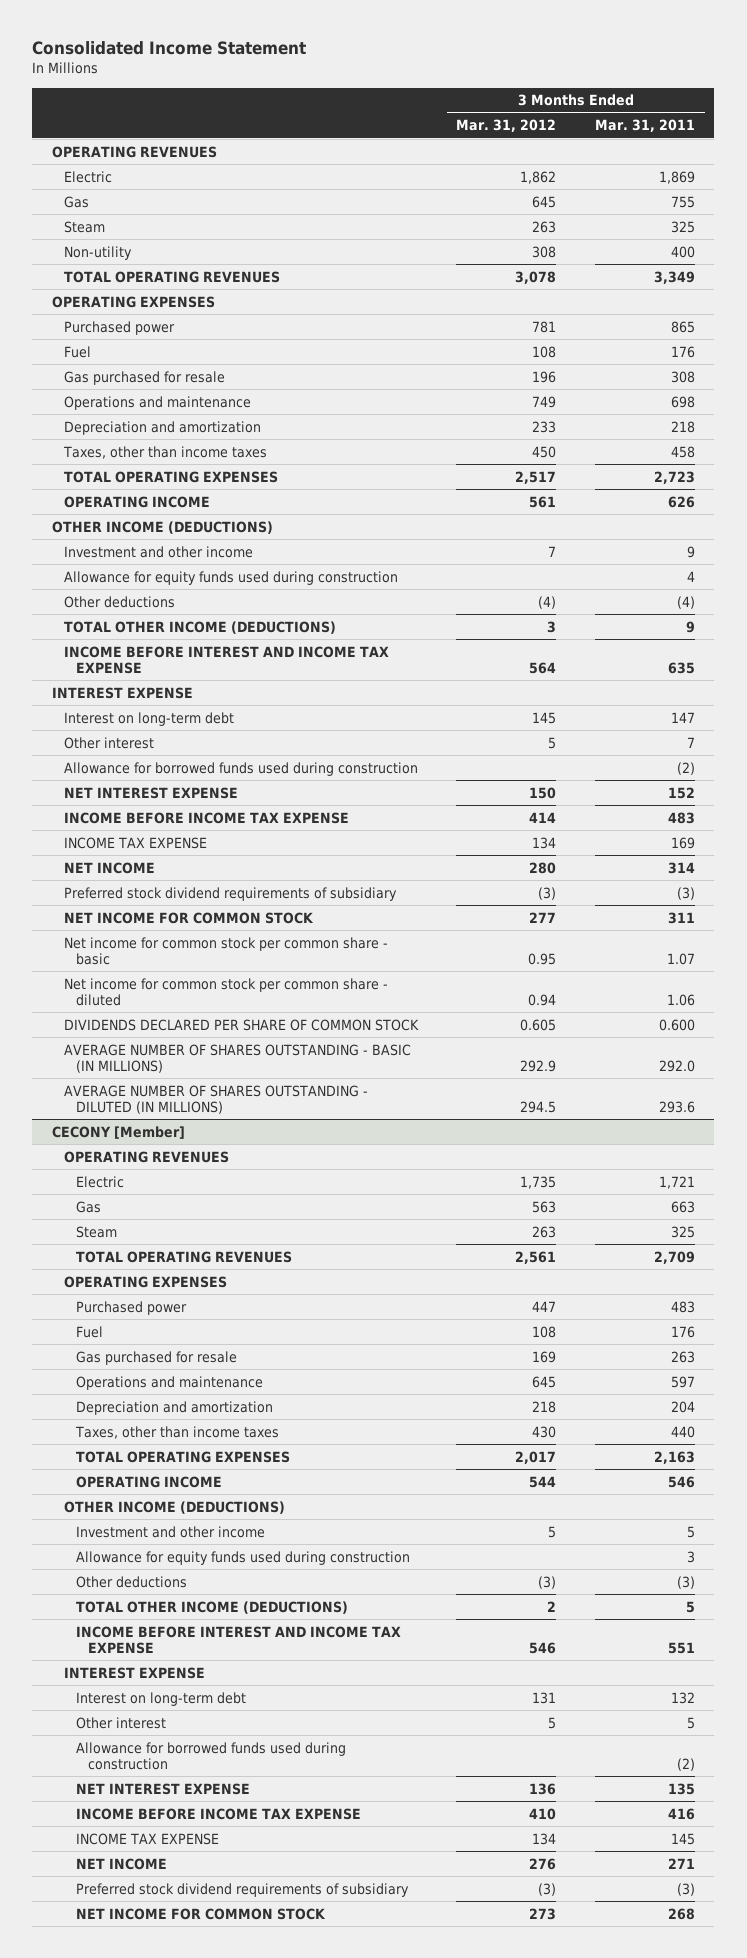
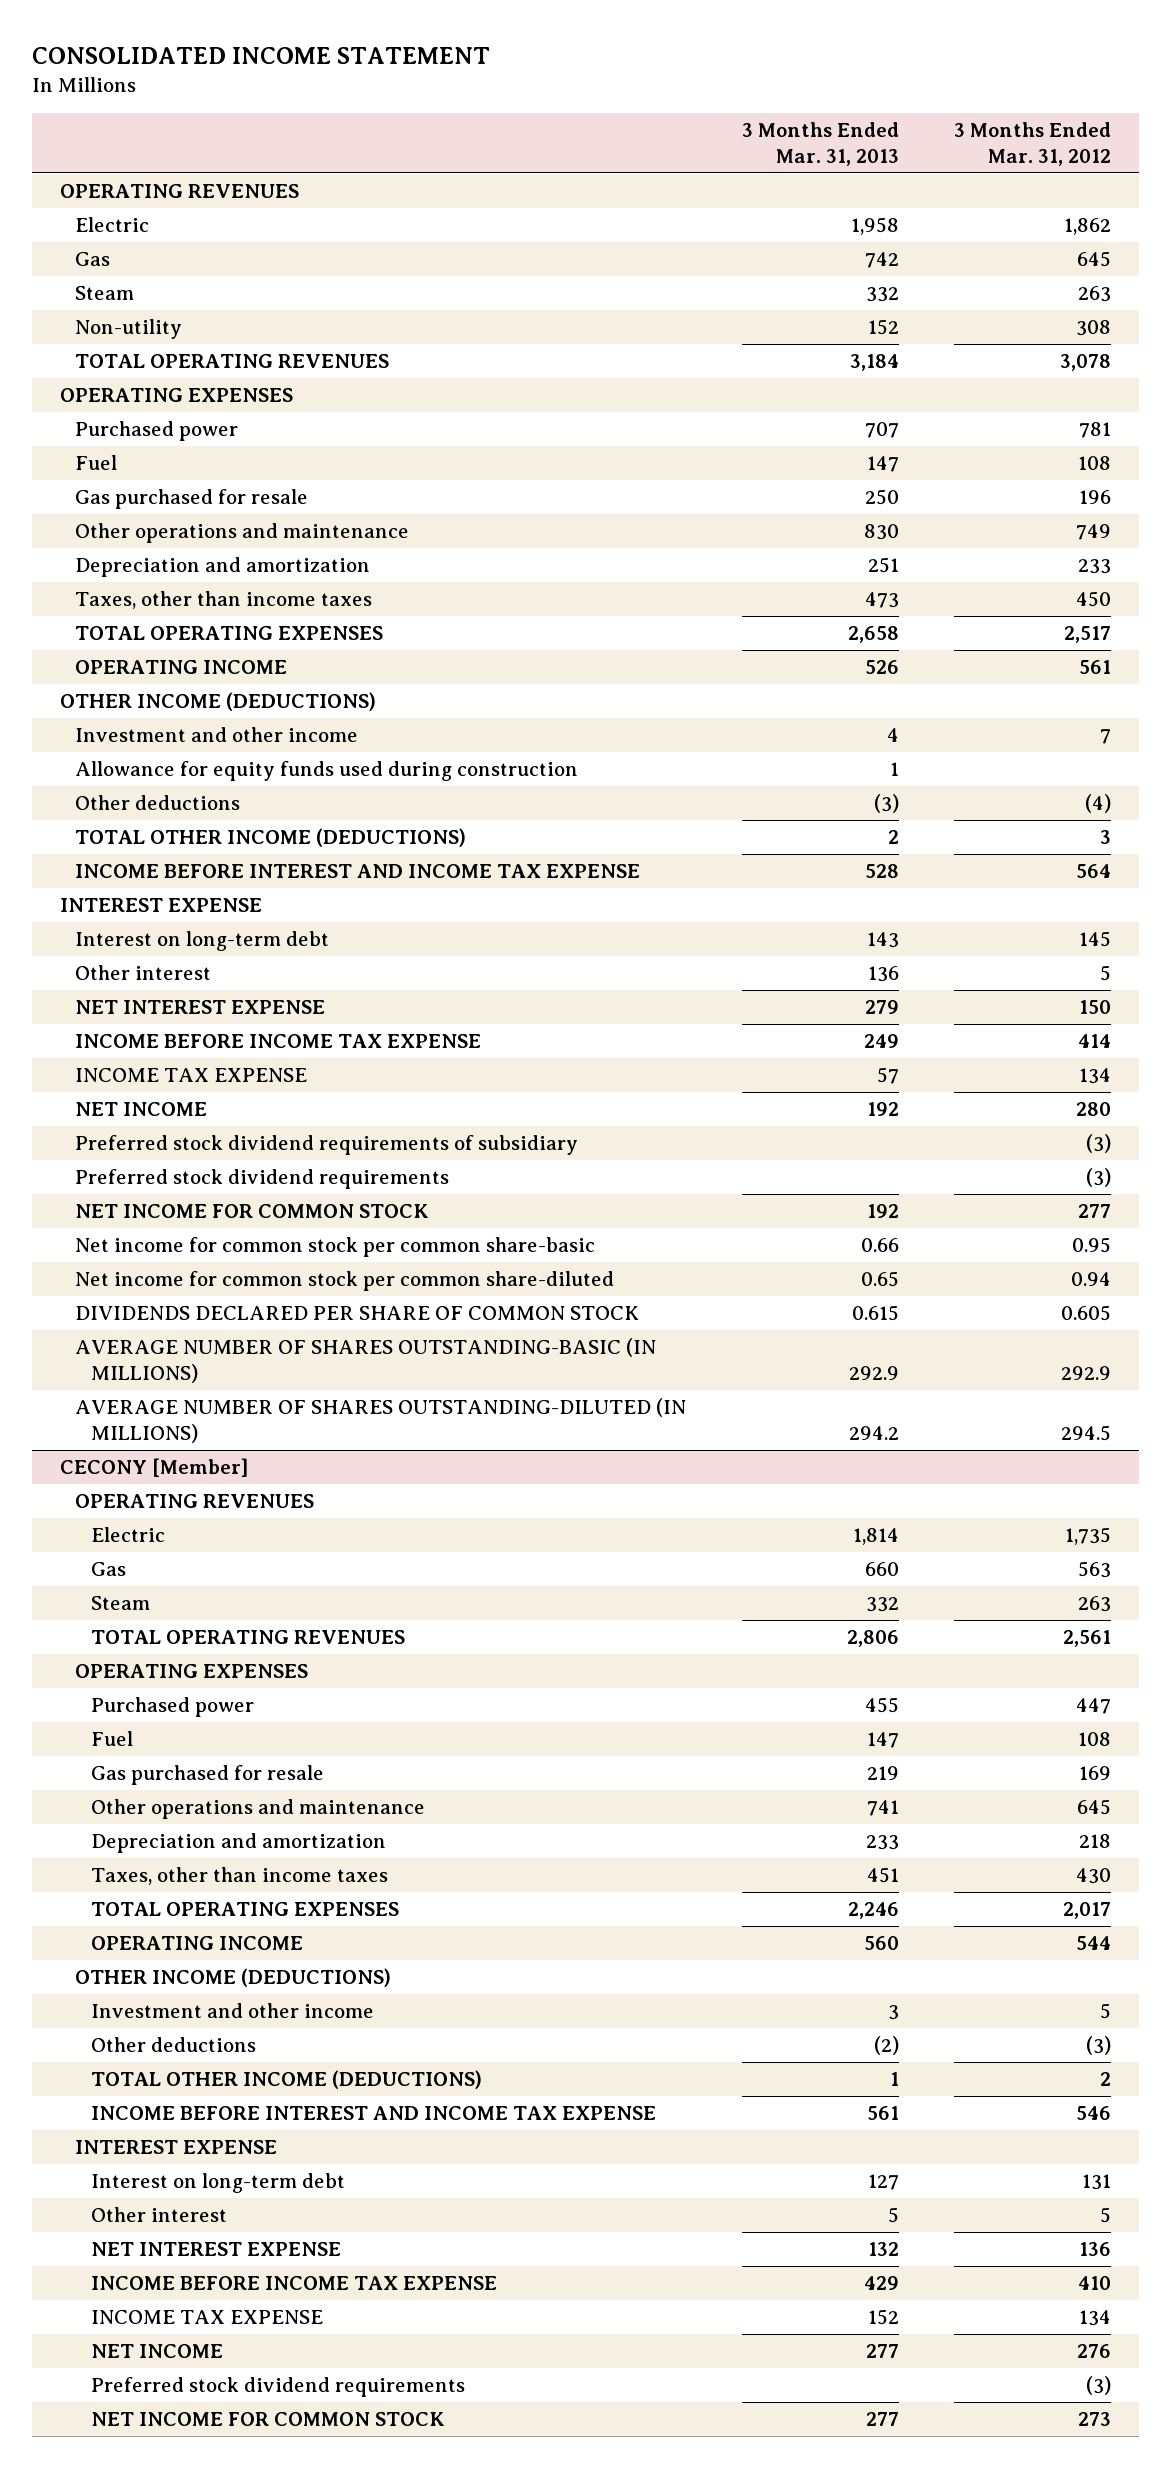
[32,41,307,56] Consolidated Income Statement -> [31,47,490,65] CONSOLIDATED INCOME STATEMENT
[595,119,696,133] Mar. 31, 2011 -> none
none -> [741,122,899,166] 3 Months Ended Mar. 31, 2013
[63,395,251,410] Operations and maintenance -> [75,523,410,544] Other operations and maintenance
[63,761,418,776] Allowance for borrowed funds used during construction -> none
none -> [75,1169,450,1190] Preferred stock dividend requirements
[63,936,388,966] Net income for common stock per common share - basic -> [75,1237,596,1258] Net income for common stock per common share-basic
[63,977,388,1007] Net income for common stock per common share - diluted -> [75,1271,615,1292] Net income for common stock per common share-diluted
[63,1043,411,1074] AVERAGE NUMBER OF SHARES OUTSTANDING - BASIC (IN MILLIONS) -> [75,1338,657,1383] AVERAGE NUMBER OF SHARES OUTSTANDING-BASIC (IN MILLIONS)
[63,1084,368,1115] AVERAGE NUMBER OF SHARES OUTSTANDING - DILUTED (IN MILLIONS) -> [75,1398,687,1443] AVERAGE NUMBER OF SHARES OUTSTANDING-DILUTED (IN MILLIONS)
[75,1375,263,1390] Operations and maintenance -> [91,1799,426,1820] Other operations and maintenance
[75,1550,410,1565] Allowance for equity funds used during construction -> none
[75,1741,346,1771] Allowance for borrowed funds used during construction -> none
[75,1882,409,1897] Preferred stock dividend requirements of subsidiary -> [91,2377,466,2398] Preferred stock dividend requirements

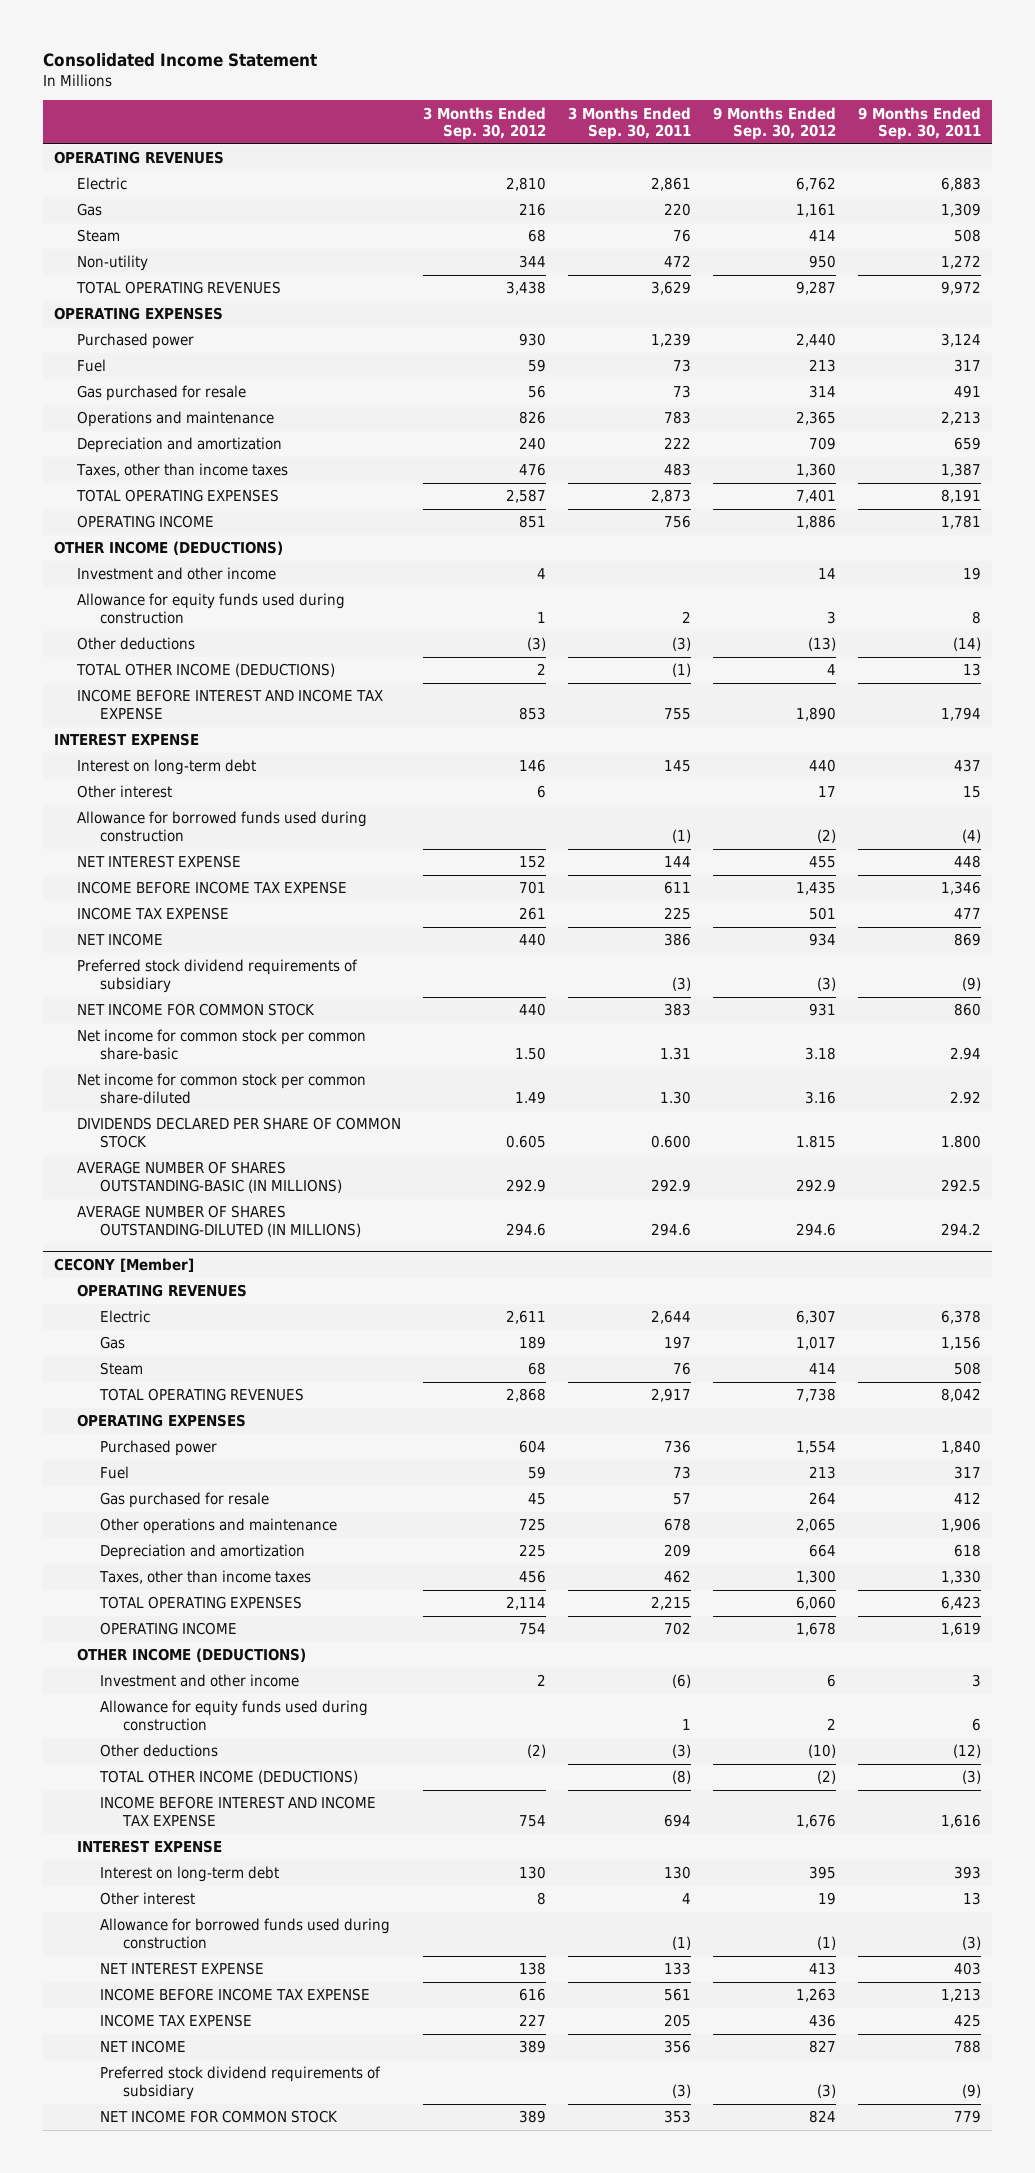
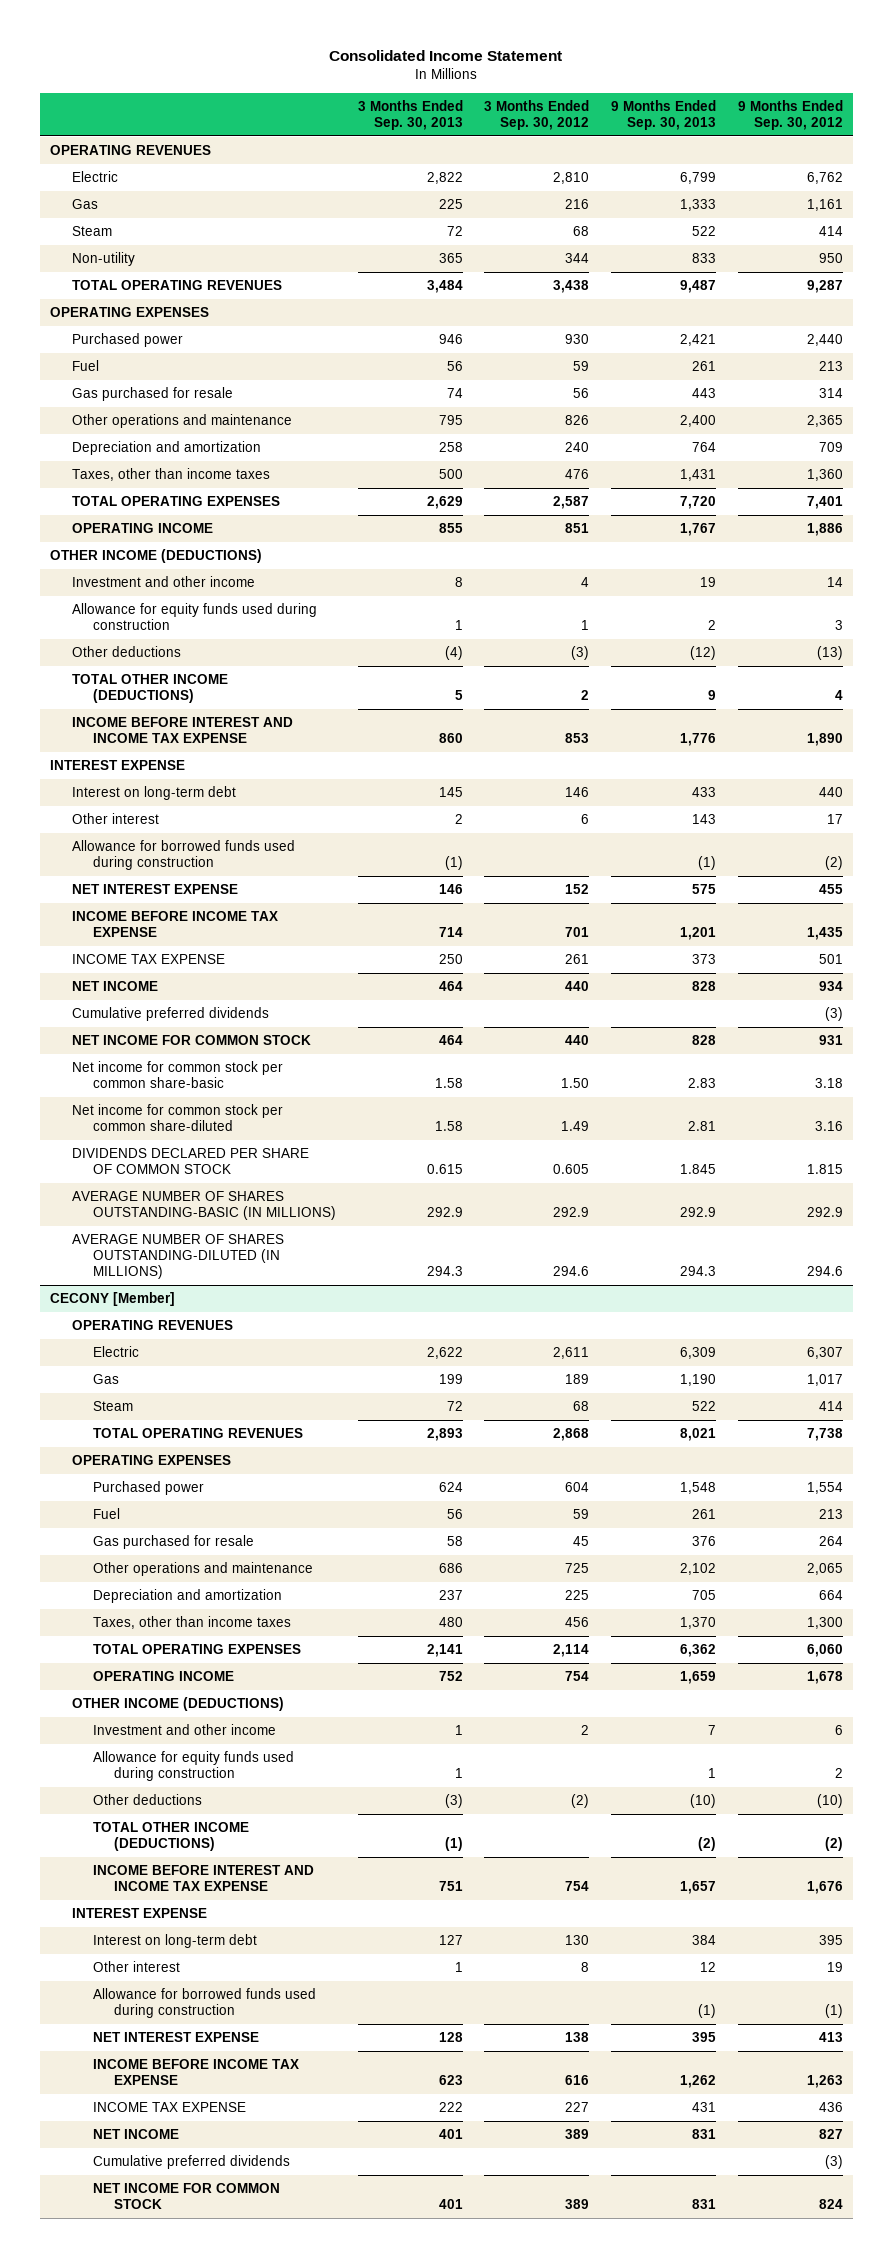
[568,106,692,141] 3 Months Ended Sep. 30, 2011 -> none
[858,106,982,141] 9 Months Ended Sep. 30, 2011 -> none
none -> [357,99,463,130] 3 Months Ended Sep. 30, 2013
none -> [610,99,716,130] 9 Months Ended Sep. 30, 2013
[77,411,275,428] Operations and maintenance -> [71,414,292,429] Other operations and maintenance
[77,959,359,993] Preferred stock dividend requirements of subsidiary -> none
none -> [71,1007,269,1022] Cumulative preferred dividends
[100,2066,382,2100] Preferred stock dividend requirements of subsidiary -> none
none -> [92,2155,290,2170] Cumulative preferred dividends

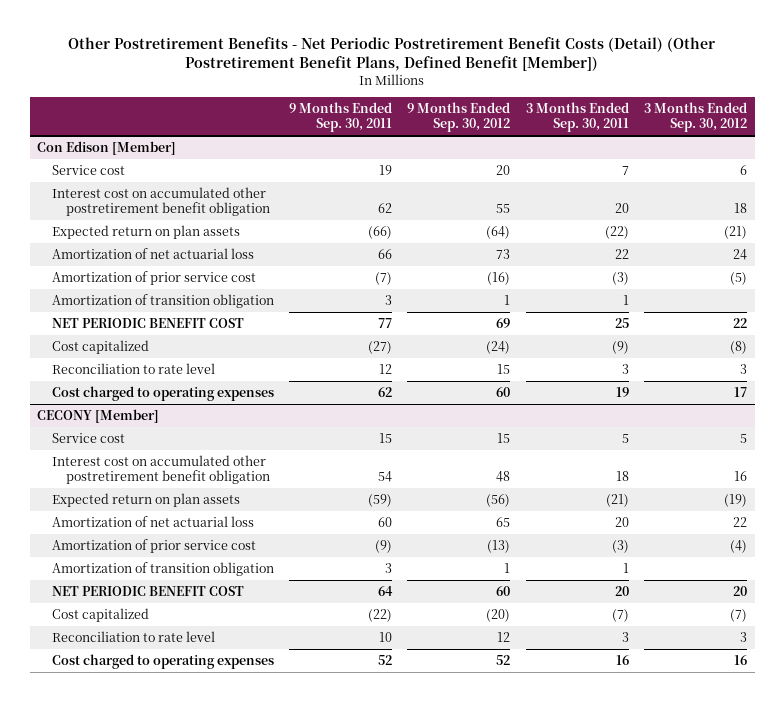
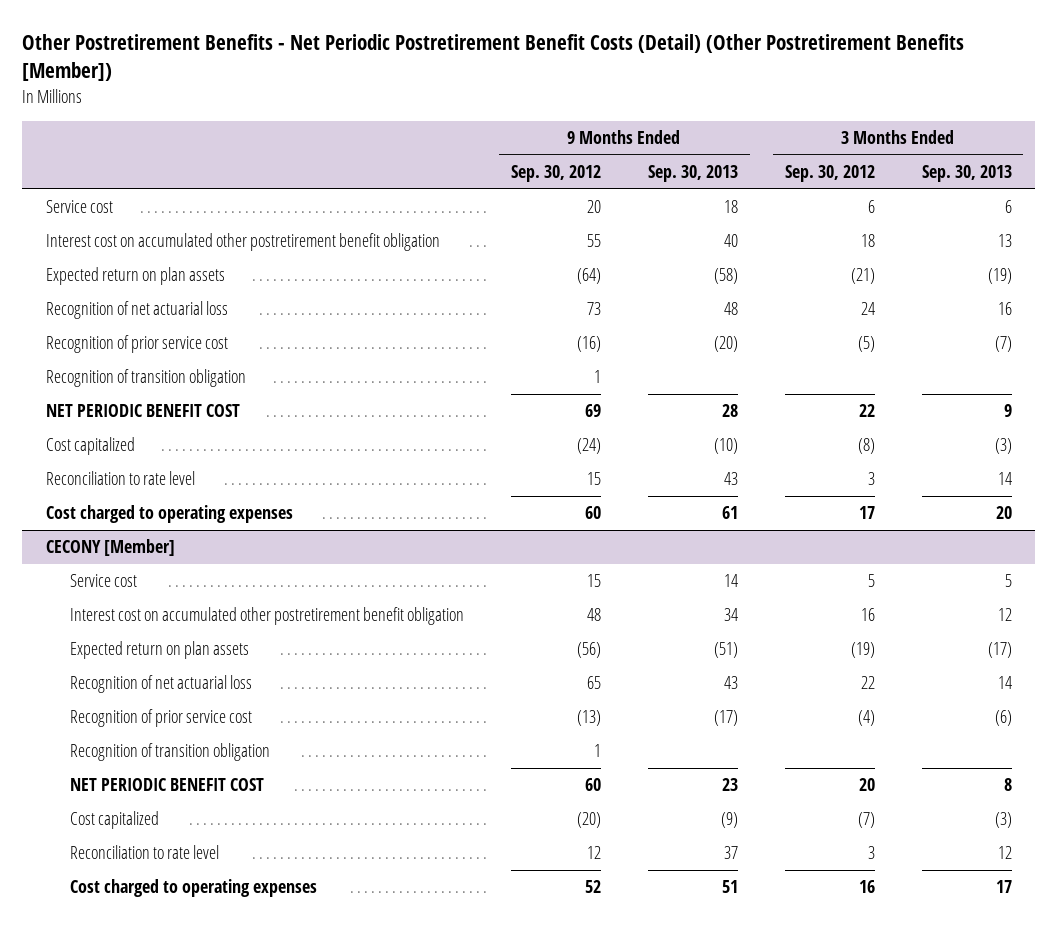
[68,36,716,72] Other Postretirement Benefits - Net Periodic Postretirement Benefit Costs (Detail) (Other Postretirement Benefit Plans, Defined Benefit [Member]) -> [22,34,965,82] Other Postretirement Benefits - Net Periodic Postretirement Benefit Costs (Detail) (Other Postretirement Benefits [Member])
[289,102,393,133] 9 Months Ended Sep. 30, 2011 -> none
[525,102,629,133] 3 Months Ended Sep. 30, 2011 -> none
none -> [647,164,738,182] Sep. 30, 2013
none -> [921,164,1012,182] Sep. 30, 2013
[37,141,177,156] Con Edison [Member] -> none
[51,248,254,260] Amortization of net actuarial loss -> [45,301,228,320] Recognition of net actuarial loss
[51,271,256,286] Amortization of prior service cost -> [45,335,228,354] Recognition of prior service cost
[51,294,274,309] Amortization of transition obligation -> [45,369,246,388] Recognition of transition obligation
[51,516,254,528] Amortization of net actuarial loss -> [69,675,252,694] Recognition of net actuarial loss
[51,539,256,554] Amortization of prior service cost -> [69,709,252,728] Recognition of prior service cost
[51,562,274,577] Amortization of transition obligation -> [69,743,270,762] Recognition of transition obligation

